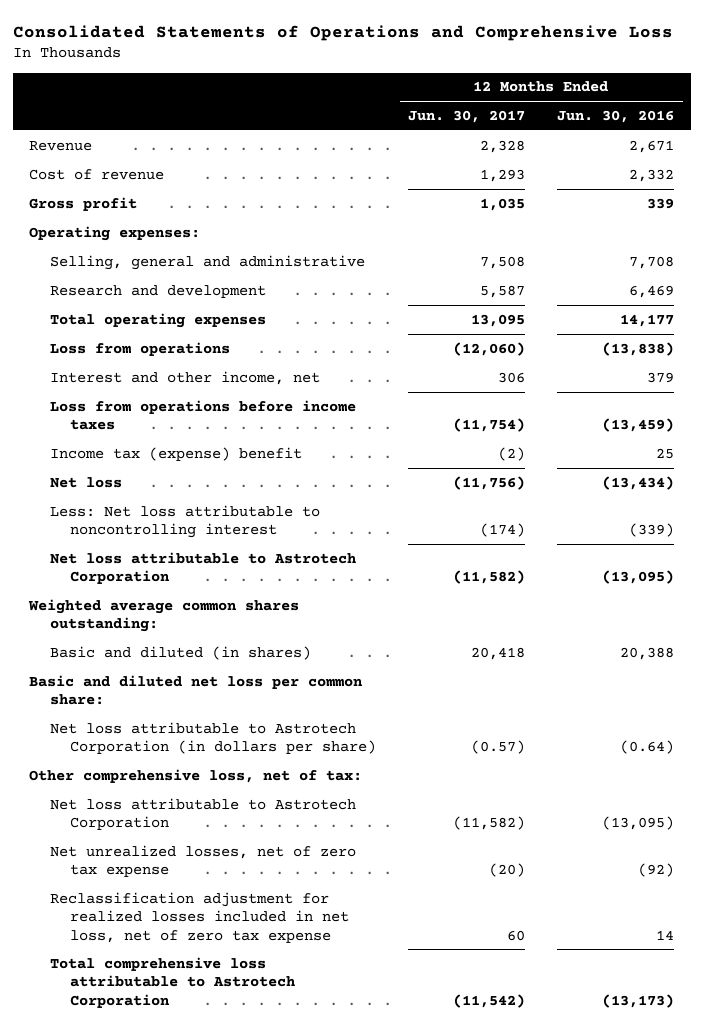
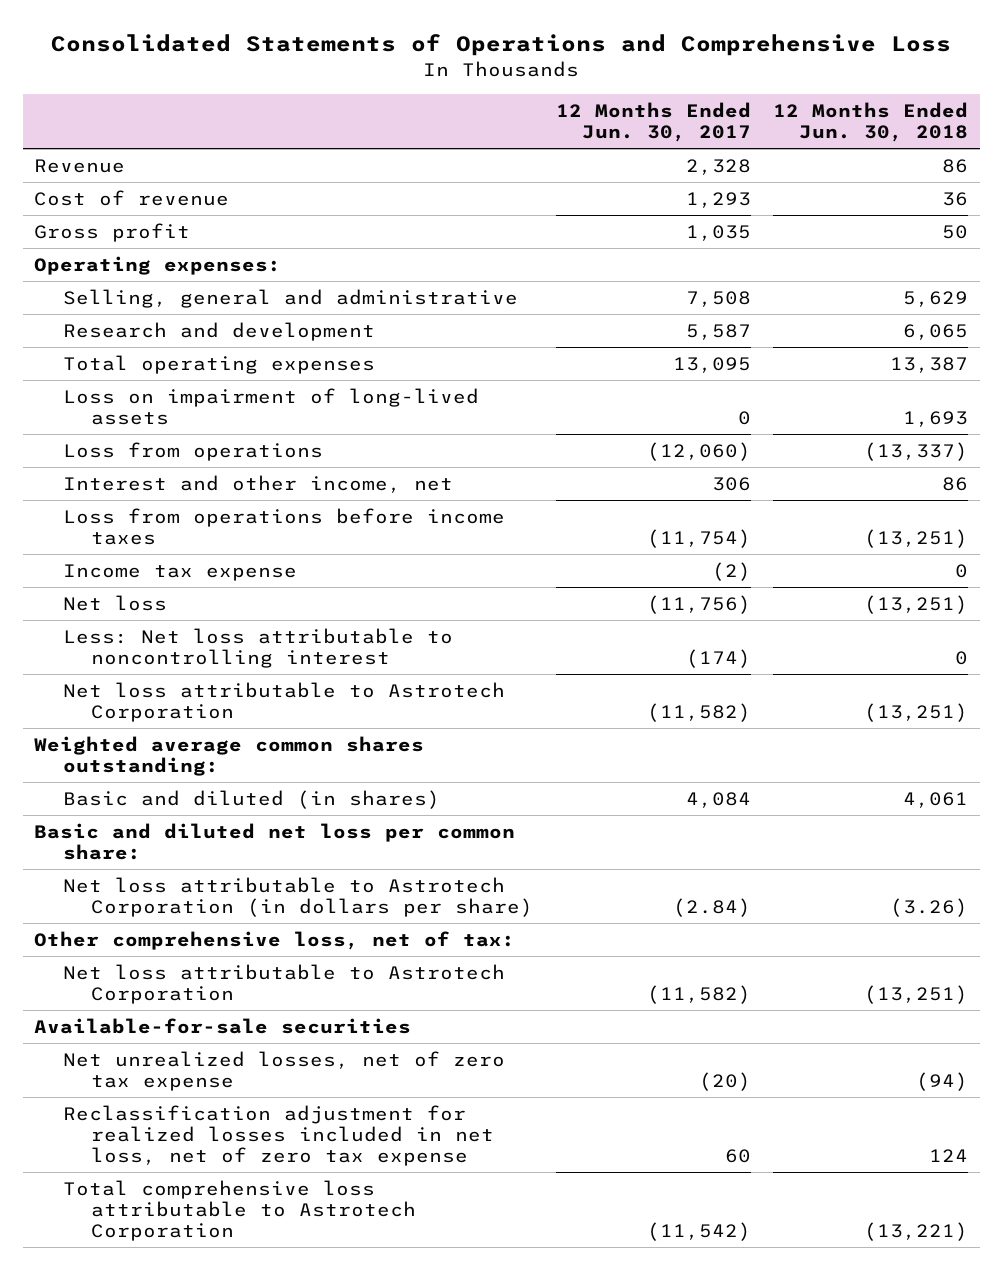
[557,110,675,124] Jun. 30, 2016 -> none
none -> [773,101,969,143] 12 Months Ended Jun. 30, 2018
none -> [62,387,479,425] Loss on impairment of long-lived assets
[49,446,302,461] Income tax (expense) benefit -> [62,563,297,581] Income tax expense
[471,646,526,660] 20,418 -> [685,791,751,808] 4,084
[471,740,526,755] (0.57) -> [672,897,751,917] (2.84)
none -> [34,1017,412,1034] Available-for-sale securities

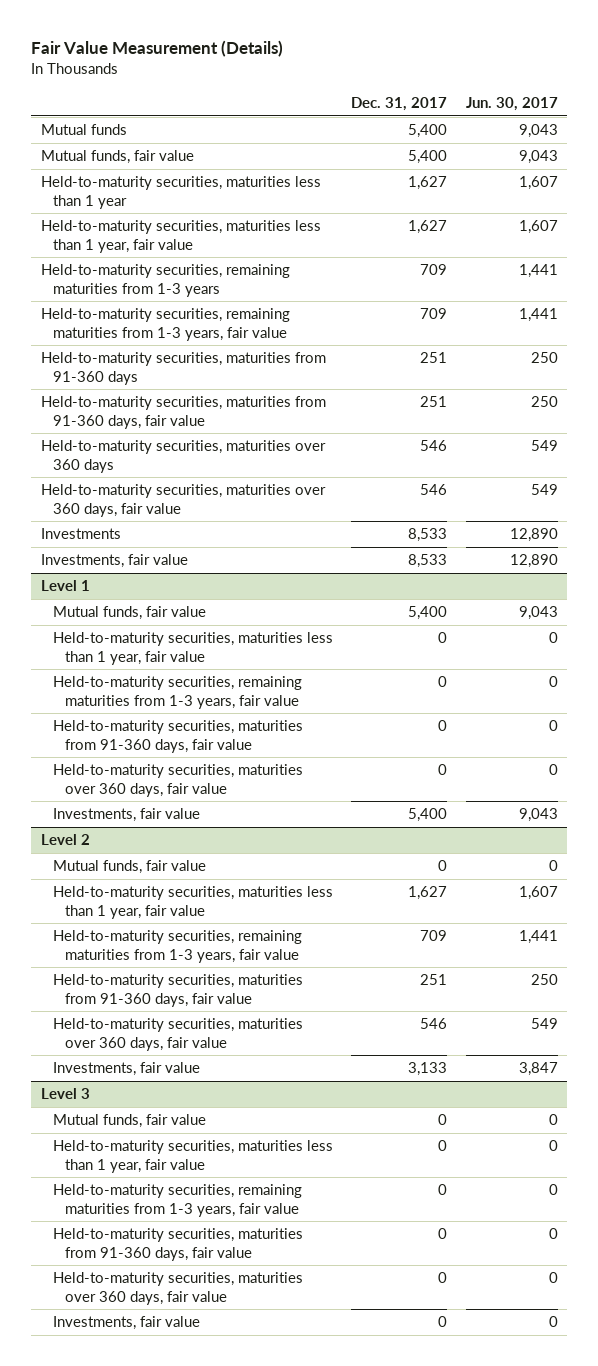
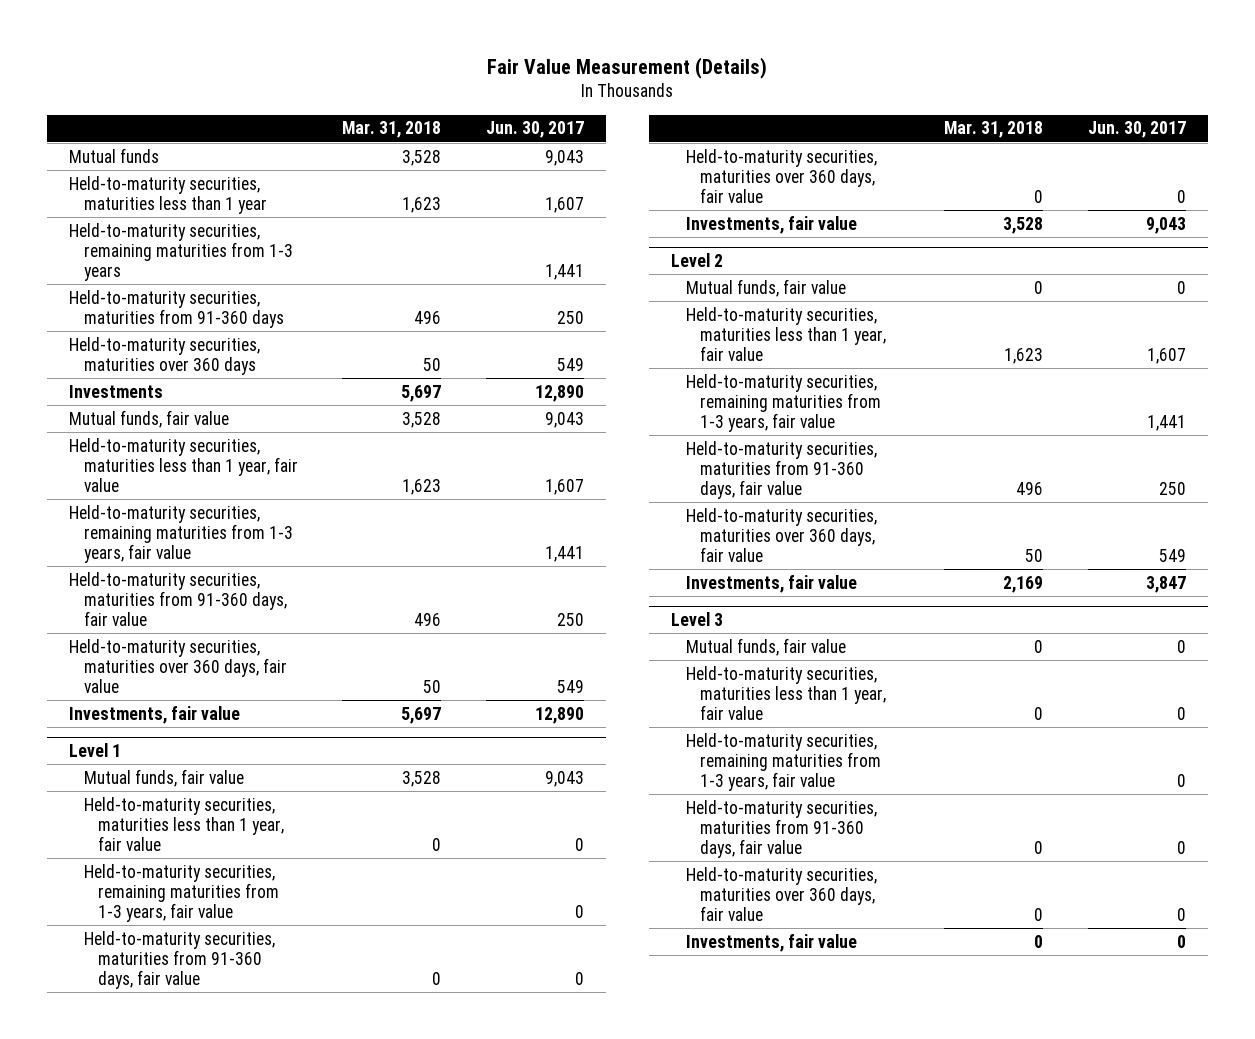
[351,96,448,111] Dec. 31, 2017 -> none
none -> [342,121,442,139] Mar. 31, 2018
[40,150,194,165] Mutual funds, fair value -> [69,409,230,428] Mutual funds, fair value
[40,220,321,253] Held-to-maturity securities, maturities less than 1 year, fair value -> [69,437,298,492] Held-to-maturity securities, maturities less than 1 year, fair value
[40,308,290,341] Held-to-maturity securities, remaining maturities from 1-3 years, fair value -> [69,504,293,563] Held-to-maturity securities, remaining maturities from 1-3 years, fair value
[40,396,326,429] Held-to-maturity securities, maturities from 91-360 days, fair value -> [69,571,287,626] Held-to-maturity securities, maturities from 91-360 days, fair value
[40,484,326,517] Held-to-maturity securities, maturities over 360 days, fair value -> [69,638,287,693] Held-to-maturity securities, maturities over 360 days, fair value

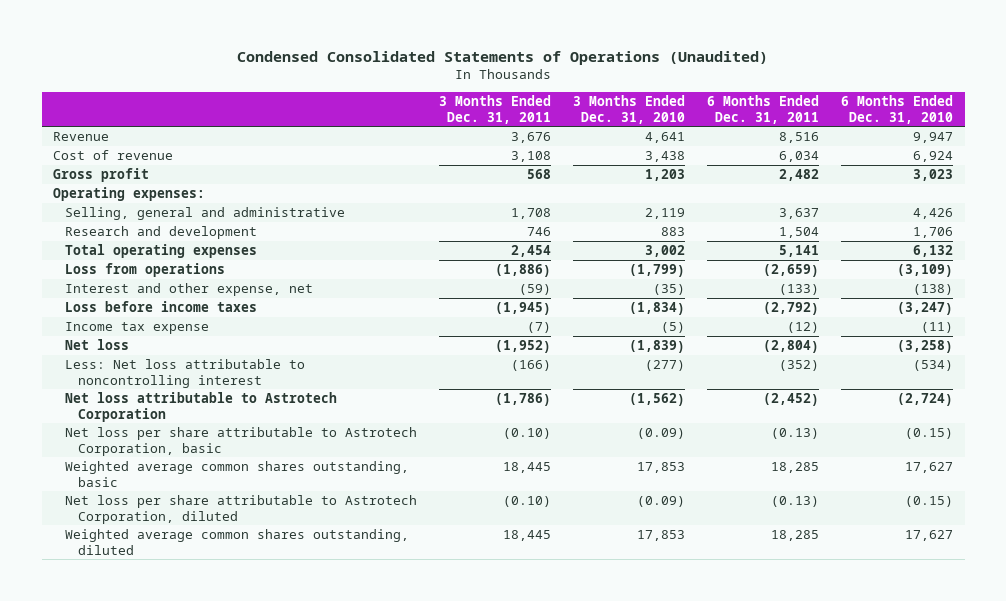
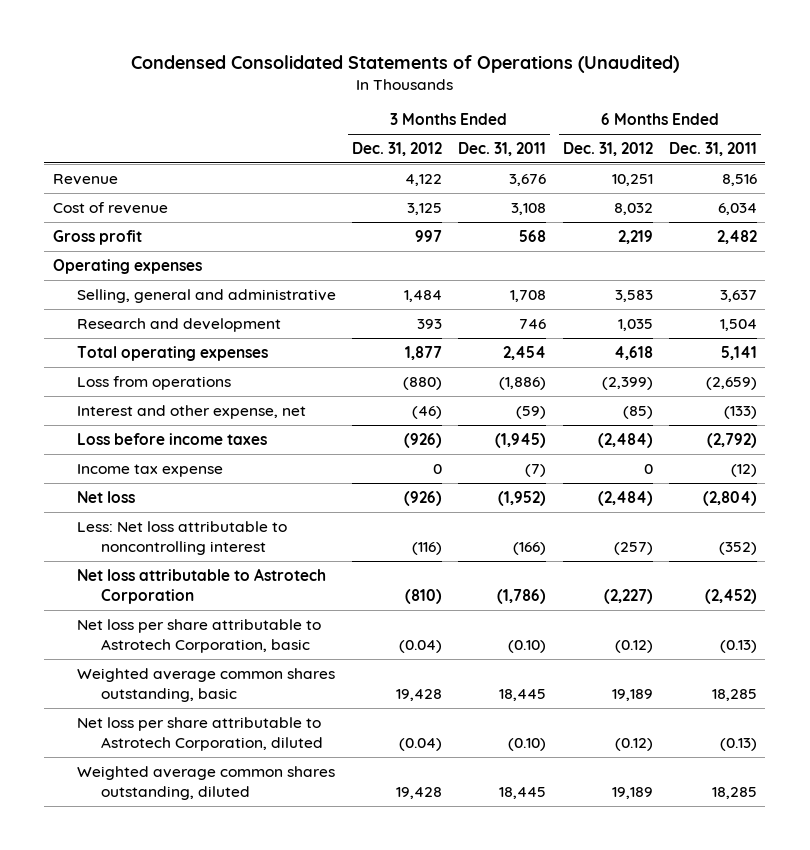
[573,94,686,124] 3 Months Ended Dec. 31, 2010 -> none
[841,94,954,124] 6 Months Ended Dec. 31, 2010 -> none
none -> [352,142,443,157] Dec. 31, 2012
none -> [562,142,653,157] Dec. 31, 2012
[52,187,205,202] Operating expenses: -> [52,258,202,274] Operating expenses

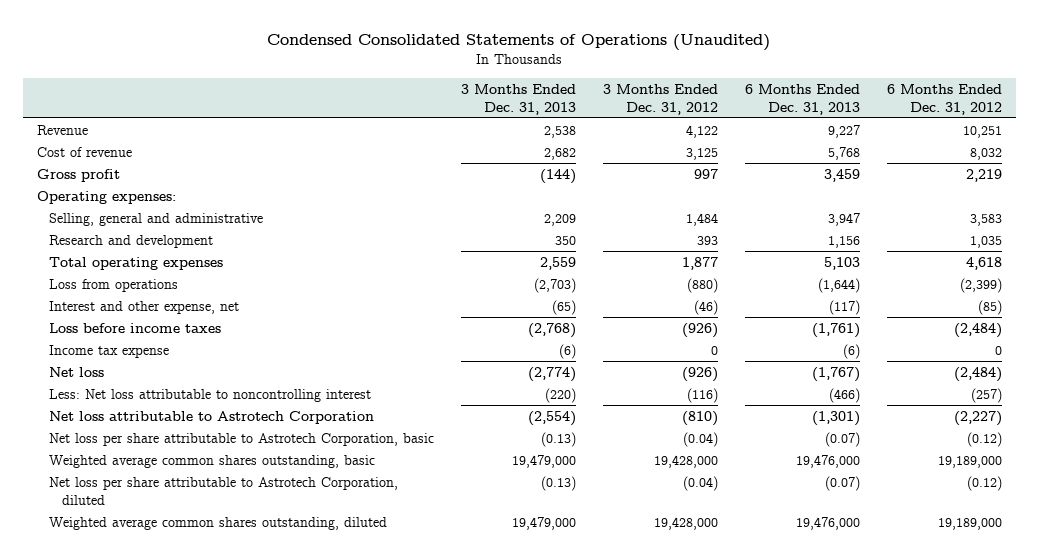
[458,142,547,157] Dec. 31, 2011 -> none
[669,142,758,157] Dec. 31, 2011 -> none
none -> [461,83,577,115] 3 Months Ended Dec. 31, 2013
none -> [745,83,861,115] 6 Months Ended Dec. 31, 2013
[52,258,202,274] Operating expenses -> [36,190,176,204] Operating expenses:
[396,688,443,701] 19,428 -> [654,454,719,468] 19,428,000
[611,688,653,701] 19,189 -> [938,455,1003,468] 19,189,000
[396,786,443,799] 19,428 -> [654,516,719,530] 19,428,000
[611,786,653,799] 19,189 -> [938,517,1003,530] 19,189,000

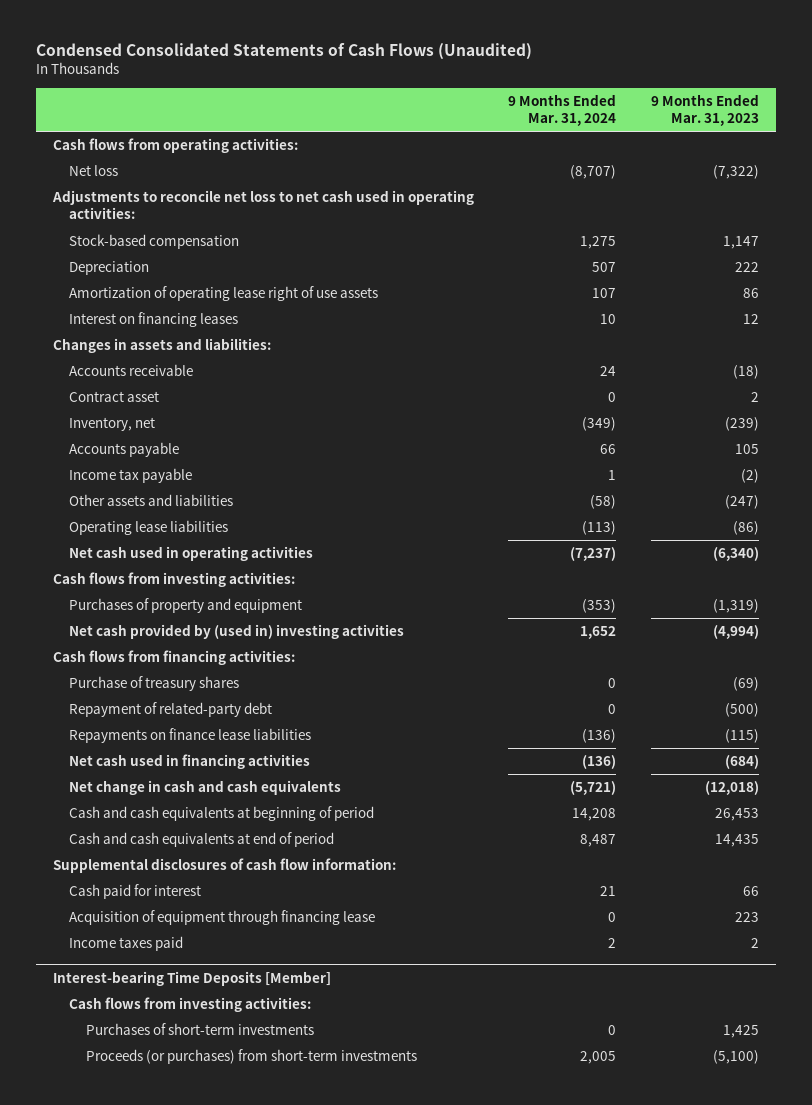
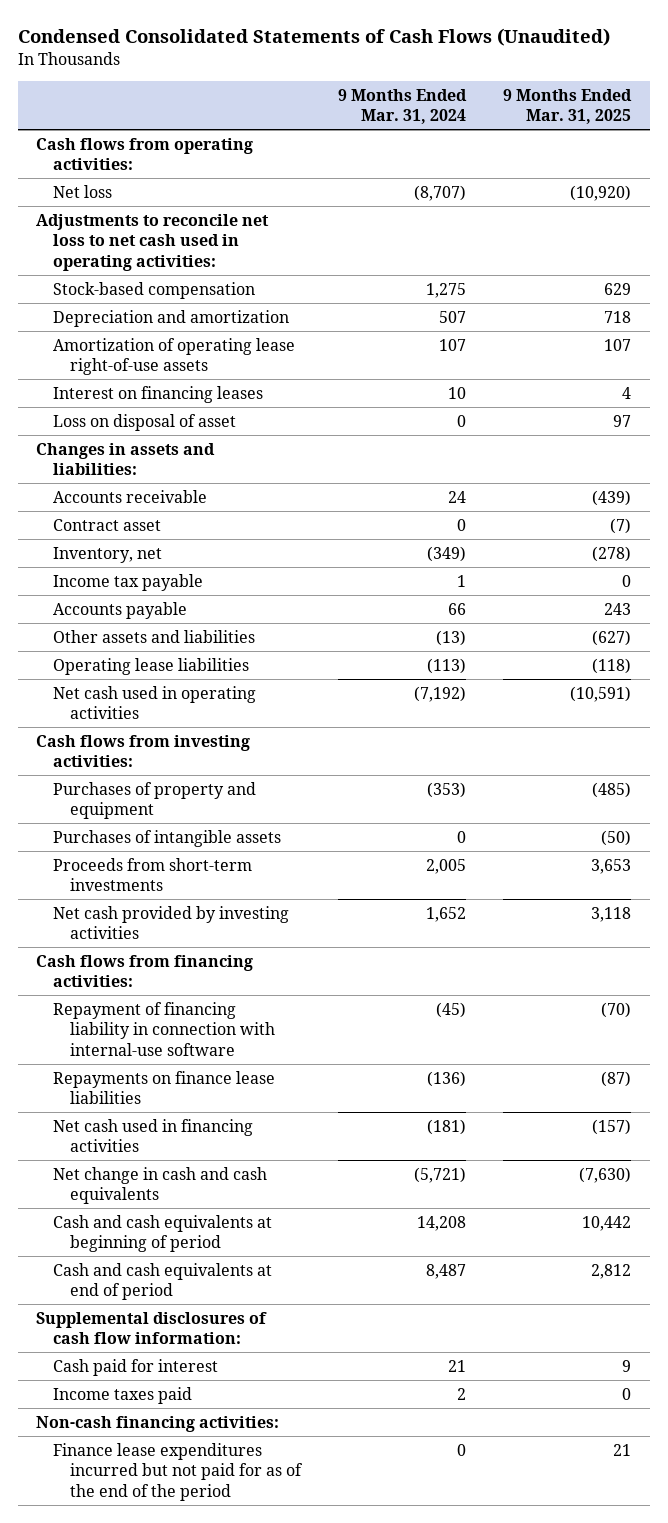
[650,93,759,127] 9 Months Ended Mar. 31, 2023 -> none
none -> [503,88,633,125] 9 Months Ended Mar. 31, 2025
[69,261,150,276] Depreciation -> none
none -> [53,309,290,327] Depreciation and amortization
[69,286,379,302] Amortization of operating lease right of use assets -> [53,337,296,376] Amortization of operating lease right-of-use assets
none -> [53,413,237,431] Loss on disposal of asset
[69,442,180,458] Accounts payable -> [53,601,188,619] Accounts payable
[590,495,617,510] (58) -> [436,629,467,646] (13)
[570,547,617,562] (7,237) -> [414,685,467,702] (7,192)
none -> [53,829,282,847] Purchases of intangible assets
none -> [53,857,253,892] Proceeds from short-term investments
[69,624,405,640] Net cash provided by (used in) investing activities -> [53,905,290,940] Net cash provided by investing activities
[69,676,240,692] Purchase of treasury shares -> none
[69,702,273,718] Repayment of related-party debt -> none
none -> [53,1001,276,1056] Repayment of financing liability in connection with internal-use software
[582,755,617,770] (136) -> [427,1118,467,1135] (181)
[69,910,376,926] Acquisition of equipment through financing lease -> none
[52,970,331,986] Interest-bearing Time Deposits [Member] -> none
[69,997,312,1013] Cash flows from investing activities: -> none
[85,1023,314,1036] Purchases of short-term investments -> none
[85,1049,417,1065] Proceeds (or purchases) from short-term investments -> none
none -> [36,1415,280,1432] Non-cash financing activities:
none -> [53,1442,304,1501] Finance lease expenditures incurred but not paid for as of the end of the period

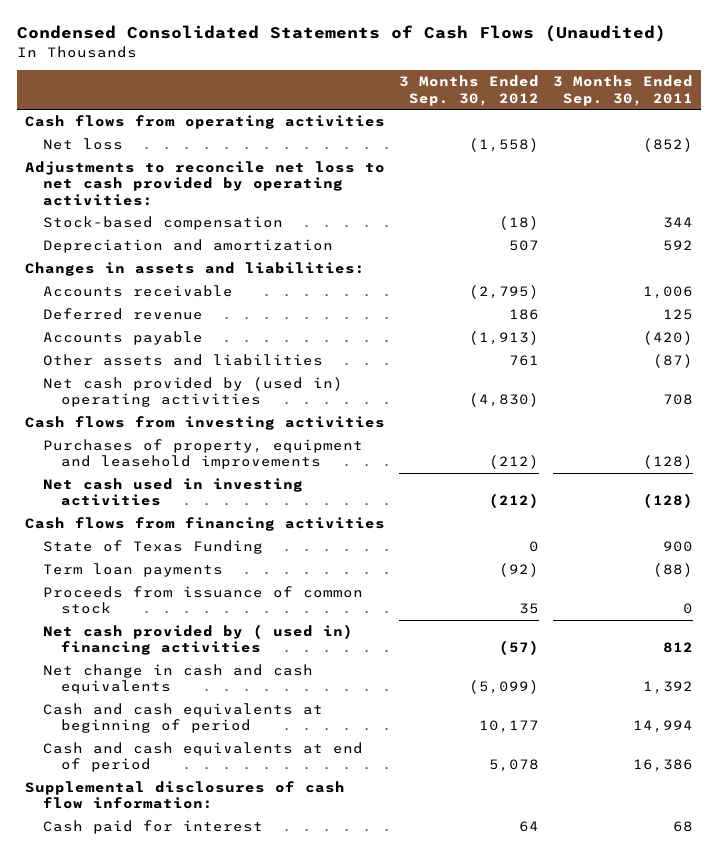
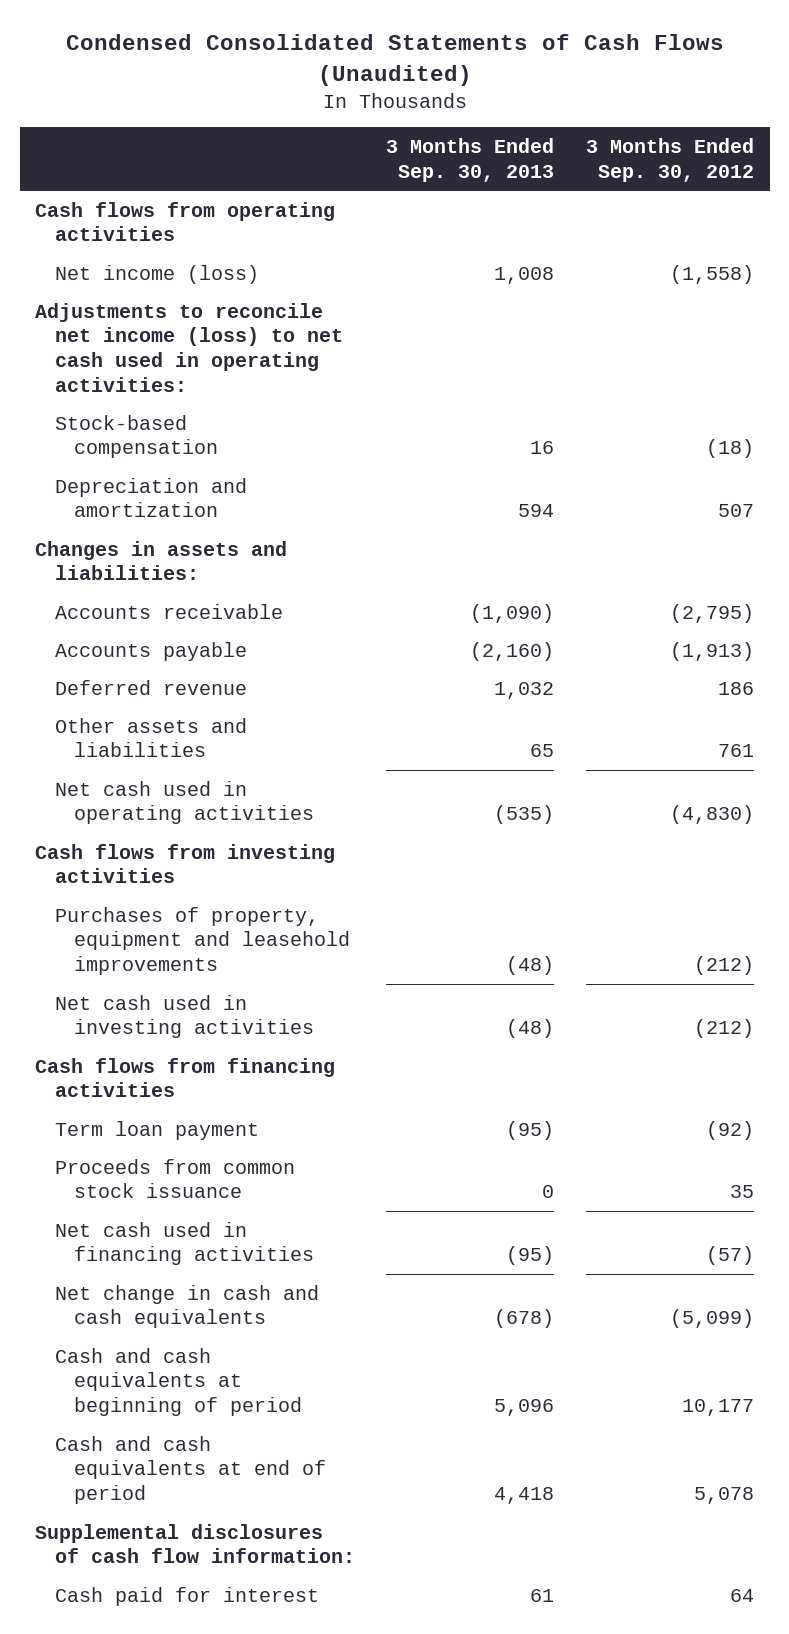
[553,75,694,106] 3 Months Ended Sep. 30, 2011 -> none
none -> [386,137,555,182] 3 Months Ended Sep. 30, 2013
[42,138,123,151] Net loss -> [54,264,259,284] Net income (loss)
[24,161,385,206] Adjustments to reconcile net loss to net cash provided by operating activities: -> [35,302,343,392] Adjustments to reconcile net income (loss) to net cash used in operating activities:
[42,308,203,321] Deferred revenue -> [54,679,247,695] Deferred revenue
[42,377,343,408] Net cash provided by (used in) operating activities -> [54,780,315,825] Net cash used in operating activities
[42,540,263,555] State of Texas Funding -> none
[42,563,223,578] Term loan payments -> [54,1120,259,1140] Term loan payment
[42,586,363,615] Proceeds from issuance of common stock -> [54,1158,295,1199] Proceeds from common stock issuance
[42,624,353,656] Net cash provided by ( used in) financing activities -> [54,1221,315,1266] Net cash used in financing activities

